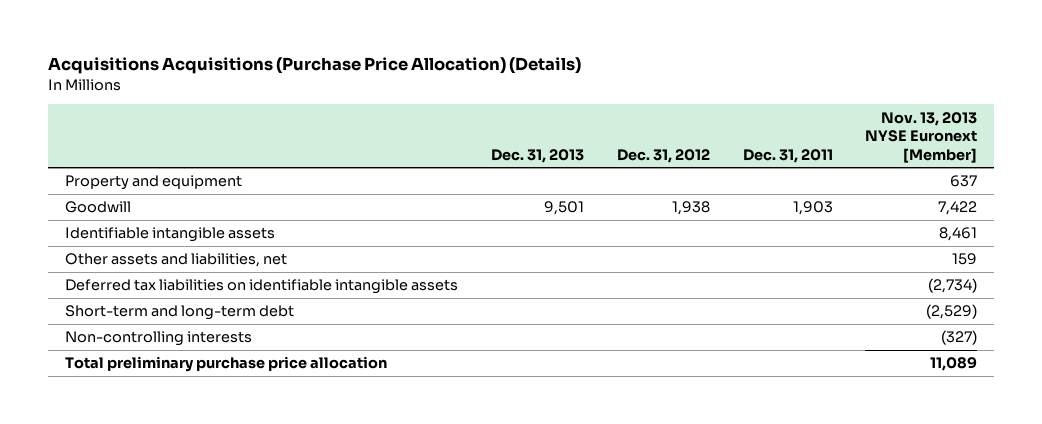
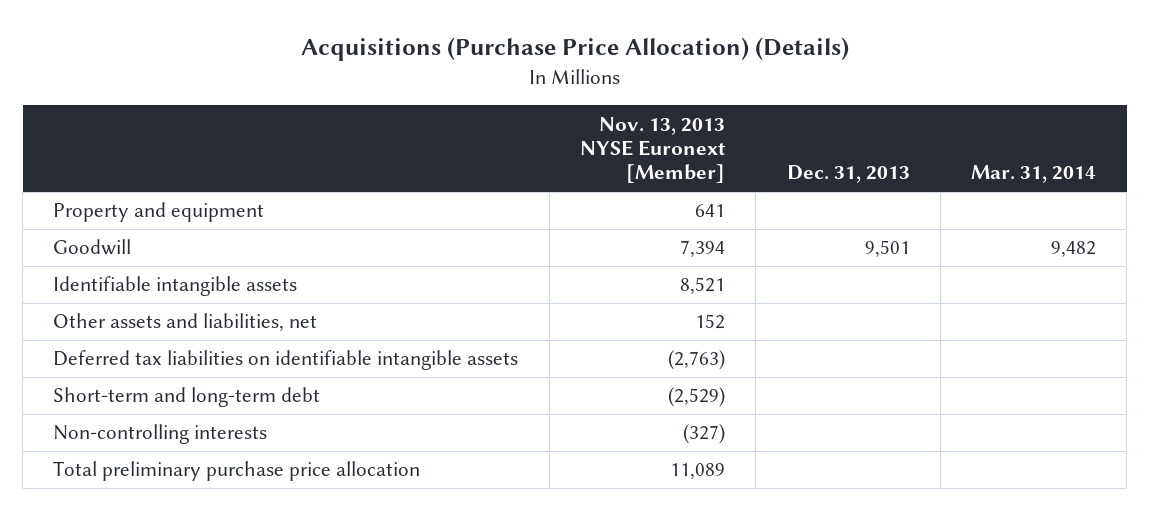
[48,57,582,75] Acquisitions Acquisitions (Purchase Price Allocation) (Details) -> [300,37,849,62] Acquisitions (Purchase Price Allocation) (Details)
[616,148,710,163] Dec. 31, 2012 -> none
[742,148,833,163] Dec. 31, 2011 -> none
none -> [971,165,1097,184] Mar. 31, 2014
[950,175,978,188] 637 -> [695,204,726,218] 641
[938,201,978,216] 7,422 -> [680,240,726,258] 7,394
[939,227,978,242] 8,461 -> [680,277,726,295] 8,521
[952,253,978,266] 159 -> [695,314,726,330] 152
[928,278,978,294] (2,734) -> [668,350,726,371] (2,763)

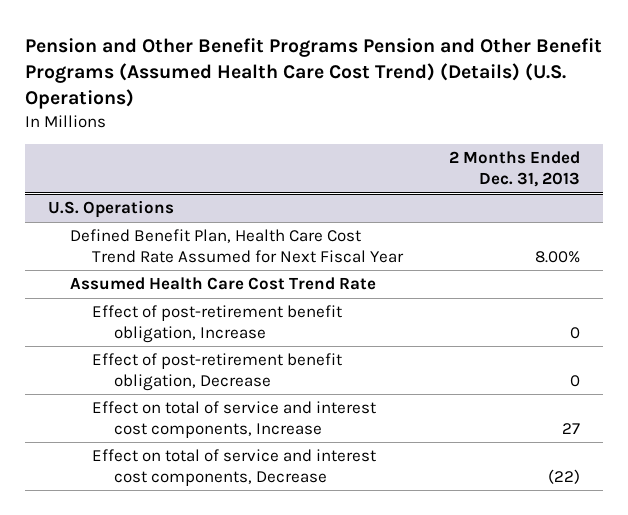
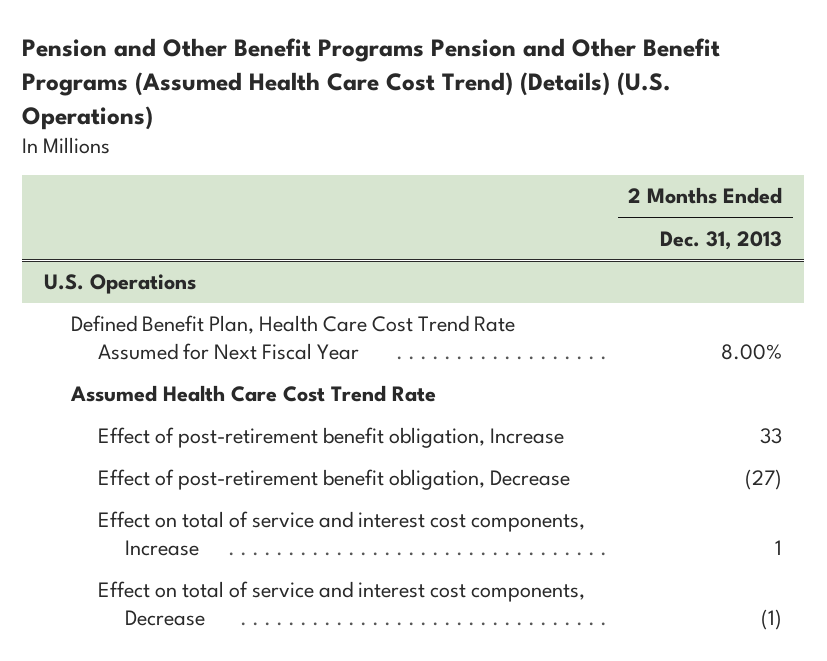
[569,326,580,339] 0 -> [760,428,783,445] 33
[569,374,580,387] 0 -> [745,469,783,491] (27)
[561,422,580,434] 27 -> [775,539,783,555] 1
[547,468,580,484] (22) -> [761,608,783,630] (1)

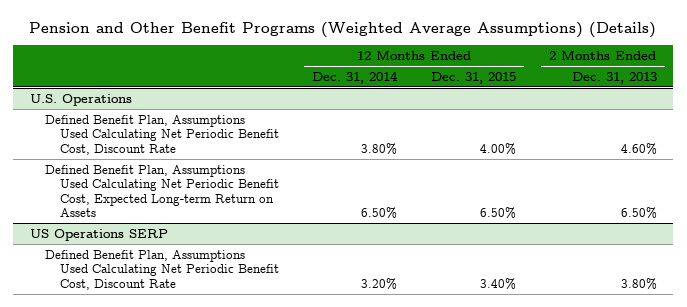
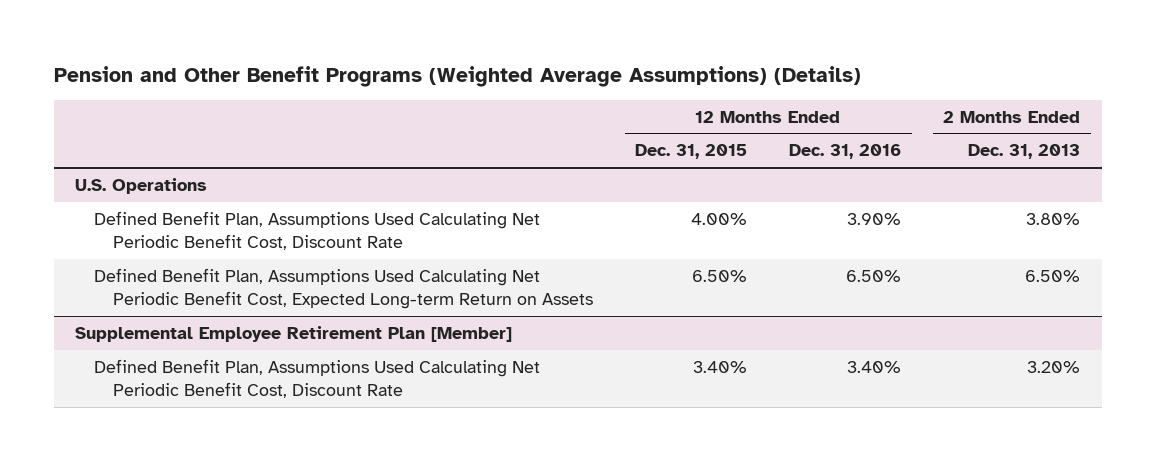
[312,70,399,84] Dec. 31, 2014 -> none
none -> [789,144,902,160] Dec. 31, 2016
[620,142,657,155] 4.60% -> [1026,212,1081,225] 3.80%
[30,228,169,241] US Operations SERP -> none
none -> [75,325,513,342] Supplemental Employee Retirement Plan [Member]
[620,277,657,290] 3.80% -> [1027,360,1081,373] 3.20%

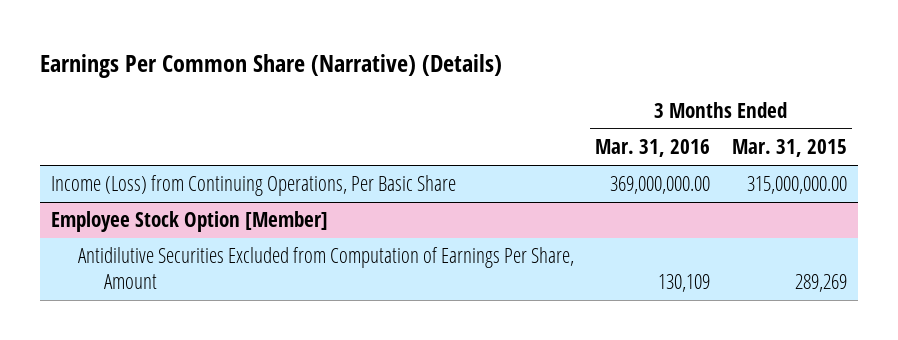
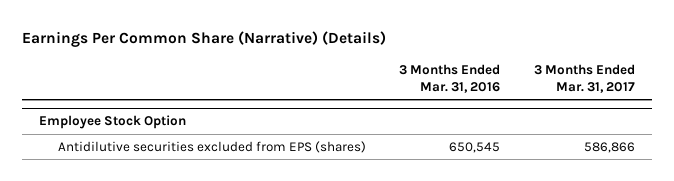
[731,139,847,158] Mar. 31, 2015 -> none
none -> [533,63,635,93] 3 Months Ended Mar. 31, 2017
[50,175,456,197] Income (Loss) from Continuing Operations, Per Basic Share -> none
[50,211,328,233] Employee Stock Option [Member] -> [38,115,186,130] Employee Stock Option
[77,247,574,290] Antidilutive Securities Excluded from Computation of Earnings Per Share, Amount -> [57,140,366,153] Antidilutive securities excluded from EPS (shares)
[658,274,711,293] 130,109 -> [449,141,501,153] 650,545

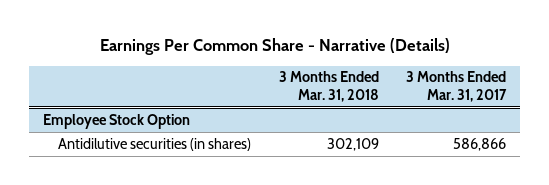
[22,31,387,48] Earnings Per Common Share (Narrative) (Details) -> [99,38,450,56] Earnings Per Common Share - Narrative (Details)
[399,63,501,93] 3 Months Ended Mar. 31, 2016 -> none
none -> [278,71,379,102] 3 Months Ended Mar. 31, 2018
[57,140,366,153] Antidilutive securities excluded from EPS (shares) -> [57,137,251,151] Antidilutive securities (in shares)

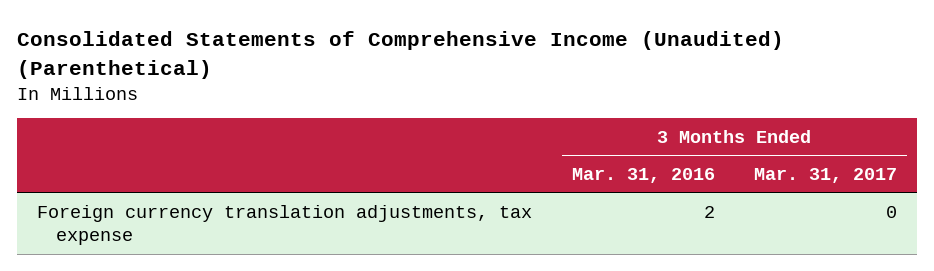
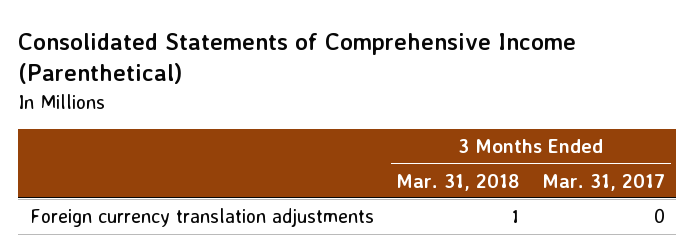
[17,31,785,79] Consolidated Statements of Comprehensive Income (Unaudited) (Parenthetical) -> [18,32,577,85] Consolidated Statements of Comprehensive Income (Parenthetical)
[571,167,715,183] Mar. 31, 2016 -> none
none -> [396,173,520,191] Mar. 31, 2018
[37,204,533,246] Foreign currency translation adjustments, tax expense -> [29,208,374,228] Foreign currency translation adjustments

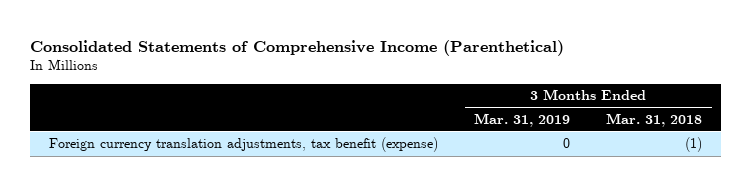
[542,173,666,191] Mar. 31, 2017 -> none
none -> [473,112,570,127] Mar. 31, 2019
[29,208,374,228] Foreign currency translation adjustments -> [48,137,438,153] Foreign currency translation adjustments, tax benefit (expense)
[511,210,520,224] 1 -> [685,137,703,153] (1)

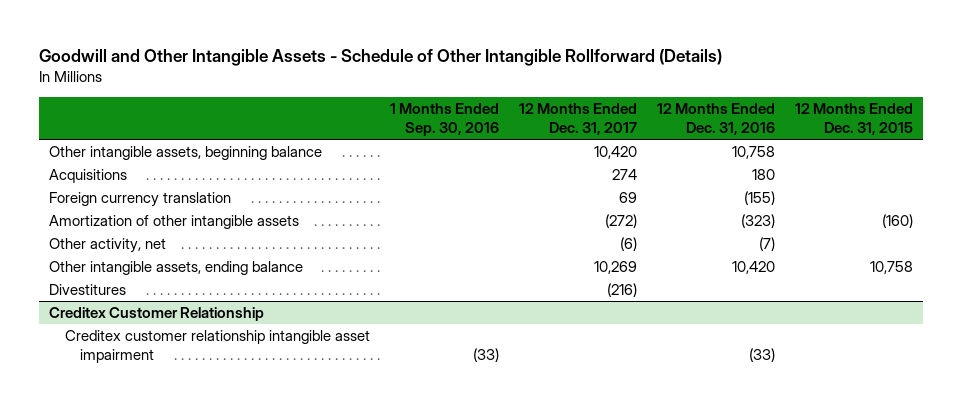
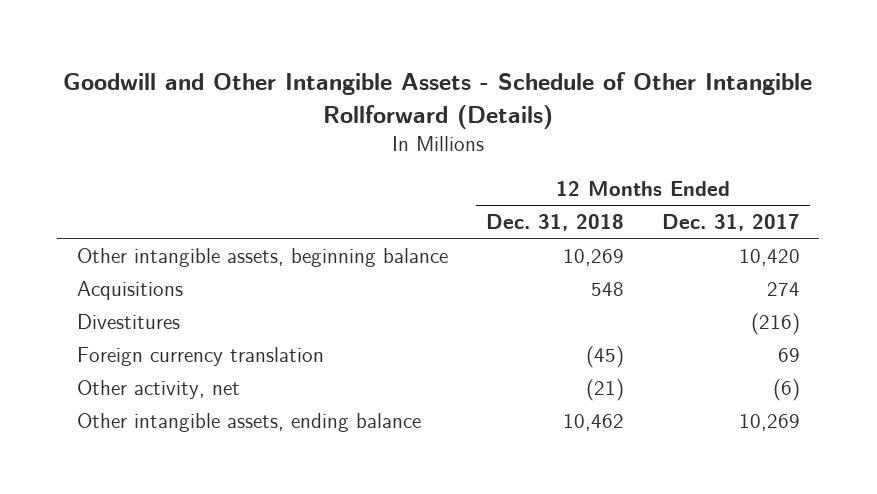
[389,103,499,137] 1 Months Ended Sep. 30, 2016 -> none
[656,103,775,136] 12 Months Ended Dec. 31, 2016 -> none
[795,103,914,136] 12 Months Ended Dec. 31, 2015 -> none
none -> [485,213,624,231] Dec. 31, 2018
[49,284,127,296] Divestitures -> [76,313,180,329] Divestitures
[49,215,300,230] Amortization of other intangible assets -> none
[49,307,265,322] Creditex Customer Relationship -> none
[64,330,370,363] Creditex customer relationship intangible asset impairment -> none

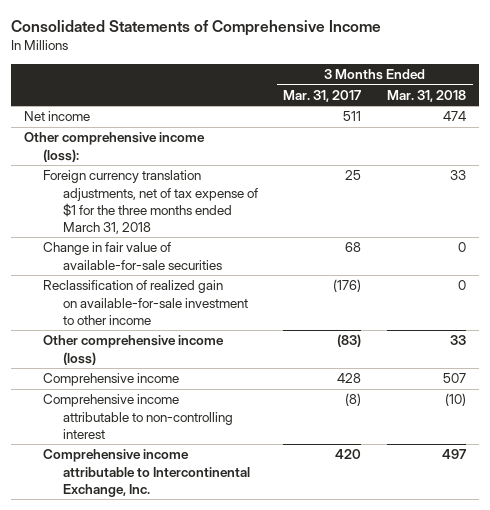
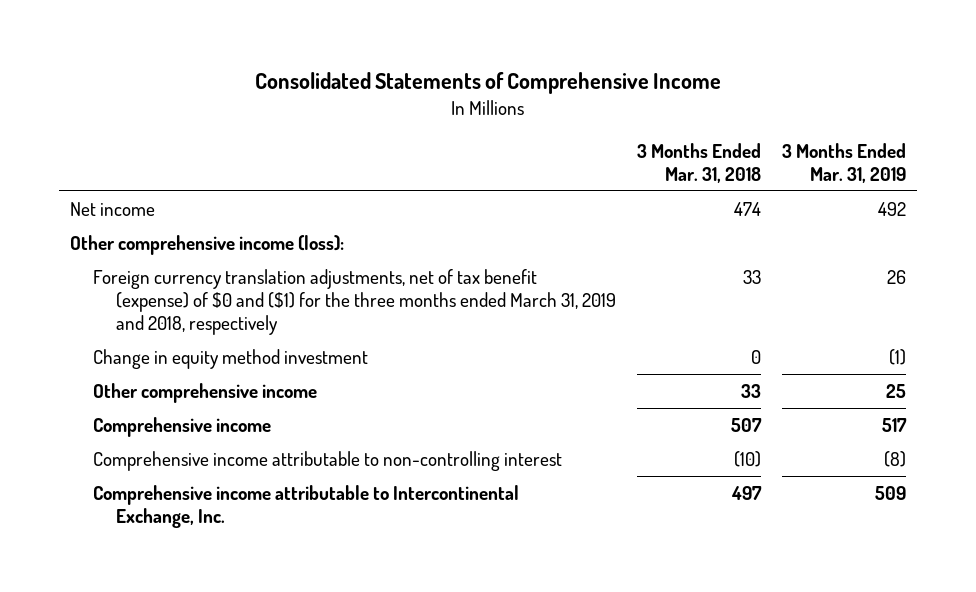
[283,89,362,102] Mar. 31, 2017 -> none
none -> [782,142,907,183] 3 Months Ended Mar. 31, 2019
[43,280,248,325] Reclassification of realized gain on available-for-sale investment to other income -> none
[43,170,258,234] Foreign currency translation adjustments, net of tax expense of $1 for the three months ended March 31, 2018 -> [92,268,617,336] Foreign currency translation adjustments, net of tax benefit (expense) of $0 and ($1) for the three months ended March 31, 2019 and 2018, respectively
[43,242,222,270] Change in fair value of available-for-sale securities -> [92,348,368,369] Change in equity method investment
[43,335,225,365] Other comprehensive income (loss) -> [92,382,317,403] Other comprehensive income

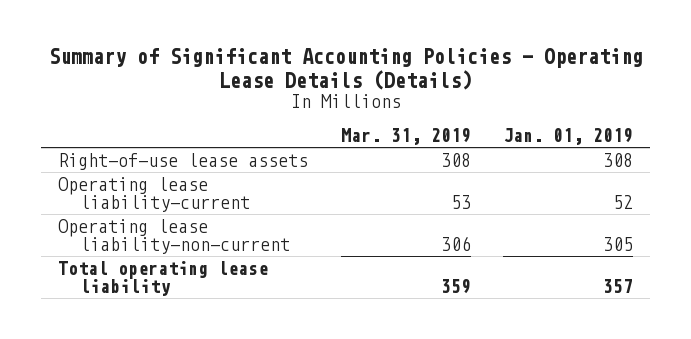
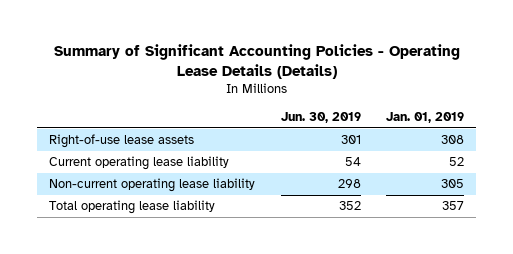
[340,127,471,145] Mar. 31, 2019 -> none
none -> [280,111,361,123] Jun. 30, 2019
[57,177,251,213] Operating lease liability-current -> [49,156,230,171] Current operating lease liability
[57,219,291,255] Operating lease liability-non-current -> [49,178,256,193] Non-current operating lease liability

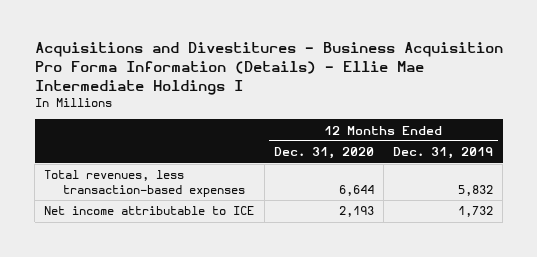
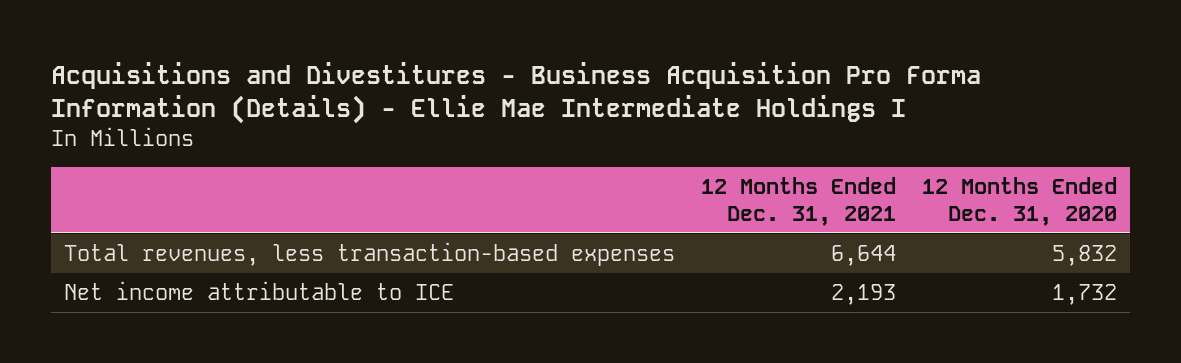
[393,147,494,160] Dec. 31, 2019 -> none
none -> [700,176,896,226] 12 Months Ended Dec. 31, 2021
[338,185,374,197] 6,644 -> [1052,244,1118,266] 5,832
[338,206,374,218] 2,193 -> [1052,283,1118,305] 1,732

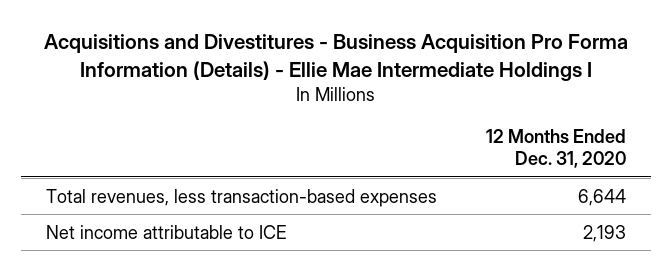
[700,176,896,226] 12 Months Ended Dec. 31, 2021 -> none
[1052,244,1118,266] 5,832 -> [578,188,627,206] 6,644
[1052,283,1118,305] 1,732 -> [583,224,627,242] 2,193

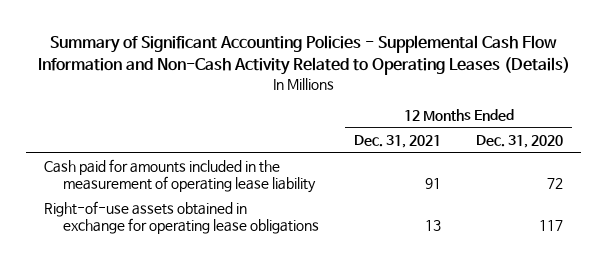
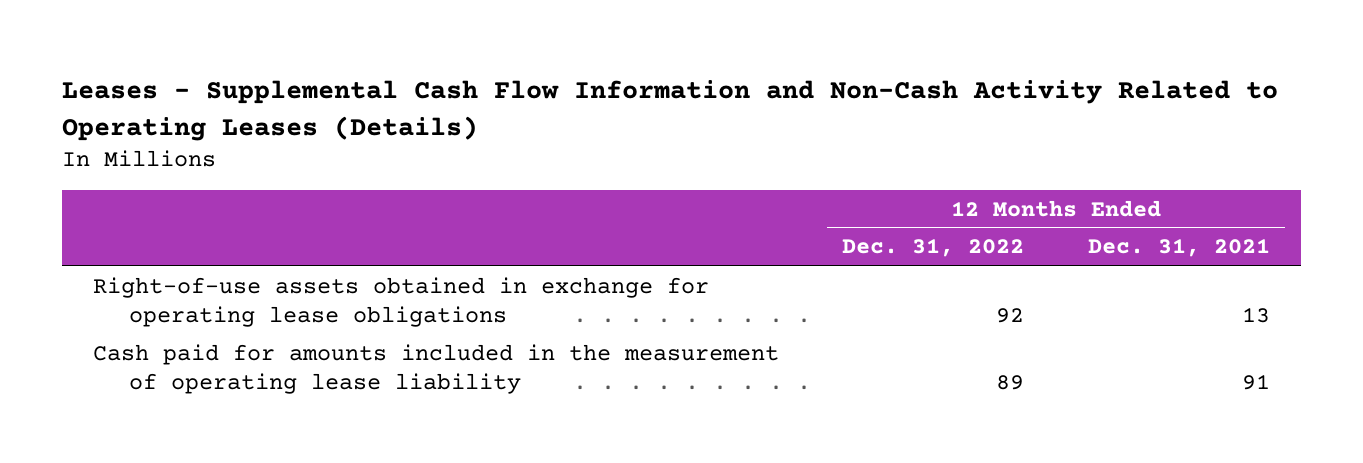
[37,35,570,75] Summary of Significant Accounting Policies - Supplemental Cash Flow Information and Non-Cash Activity Related to Operating Leases (Details) -> [61,80,1278,141] Leases - Supplemental Cash Flow Information and Non-Cash Activity Related to Operating Leases (Details)
[476,135,564,149] Dec. 31, 2020 -> none
none -> [842,238,1025,258] Dec. 31, 2022
[44,159,316,194] Cash paid for amounts included in the measurement of operating lease liability -> [93,343,780,394] Cash paid for amounts included in the measurement of operating lease liability

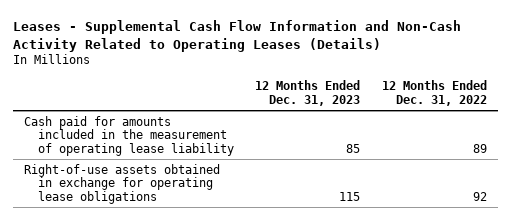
[1087,238,1270,258] Dec. 31, 2021 -> none
none -> [255,80,361,106] 12 Months Ended Dec. 31, 2023
[93,276,710,327] Right-of-use assets obtained in exchange for operating lease obligations -> [23,163,220,204] Right-of-use assets obtained in exchange for operating lease obligations

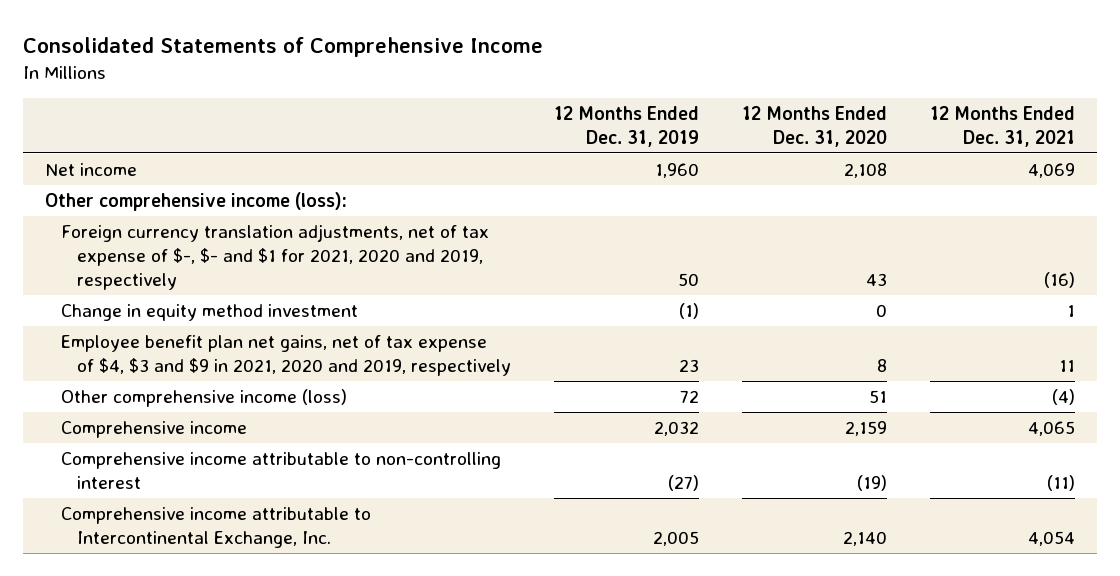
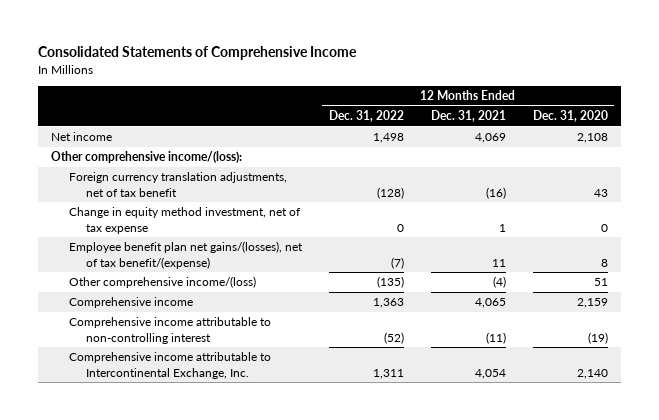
[554,105,700,147] 12 Months Ended Dec. 31, 2019 -> none
none -> [328,110,404,123] Dec. 31, 2022
[44,191,347,211] Other comprehensive income (loss): -> [51,151,243,164] Other comprehensive income/(loss):
[60,223,489,291] Foreign currency translation adjustments, net of tax expense of $-, $- and $1 for 2021, 2020 and 2019, respectively -> [68,172,287,197] Foreign currency translation adjustments, net of tax benefit
[60,303,358,321] Change in equity method investment -> [68,207,301,234] Change in equity method investment, net of tax expense
[60,334,512,377] Employee benefit plan net gains, net of tax expense of $4, $3 and $9 in 2021, 2020 and 2019, respectively -> [68,241,303,269] Employee benefit plan net gains/(losses), net of tax benefit/(expense)
[60,388,347,407] Other comprehensive income (loss) -> [68,276,256,289] Other comprehensive income/(loss)

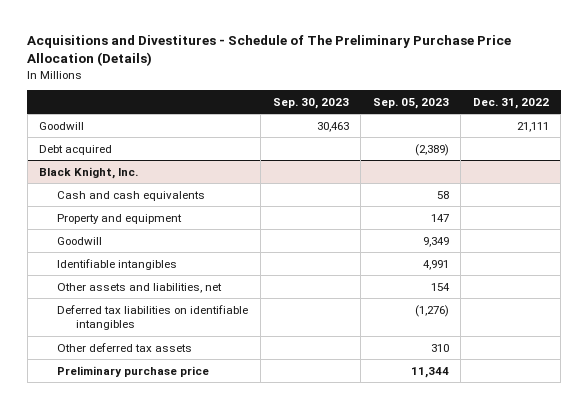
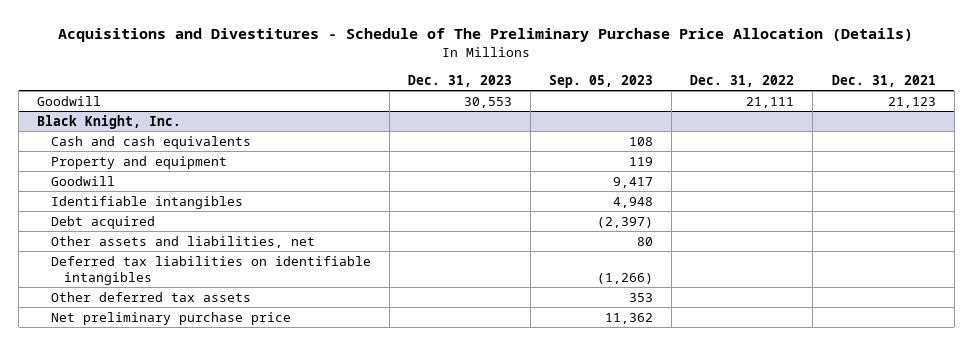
[272,97,349,109] Sep. 30, 2023 -> none
none -> [407,74,512,87] Dec. 31, 2023
none -> [831,74,936,87] Dec. 31, 2021
[39,144,113,155] Debt acquired -> none
[436,190,449,199] 58 -> [629,136,654,146] 108
[430,213,449,222] 147 -> [629,156,654,166] 119
[422,236,449,247] 9,349 -> [613,176,654,188] 9,417
[422,259,449,270] 4,991 -> [613,196,654,208] 4,948
none -> [50,215,155,229] Debt acquired
[430,282,450,291] 154 -> [637,236,654,246] 80
[414,304,449,317] (1,276) -> [597,272,654,284] (1,266)
[430,343,449,352] 310 -> [629,292,654,302] 353
[57,365,210,377] Preliminary purchase price -> [50,311,291,325] Net preliminary purchase price
[410,366,449,378] 11,344 -> [605,312,654,324] 11,362

